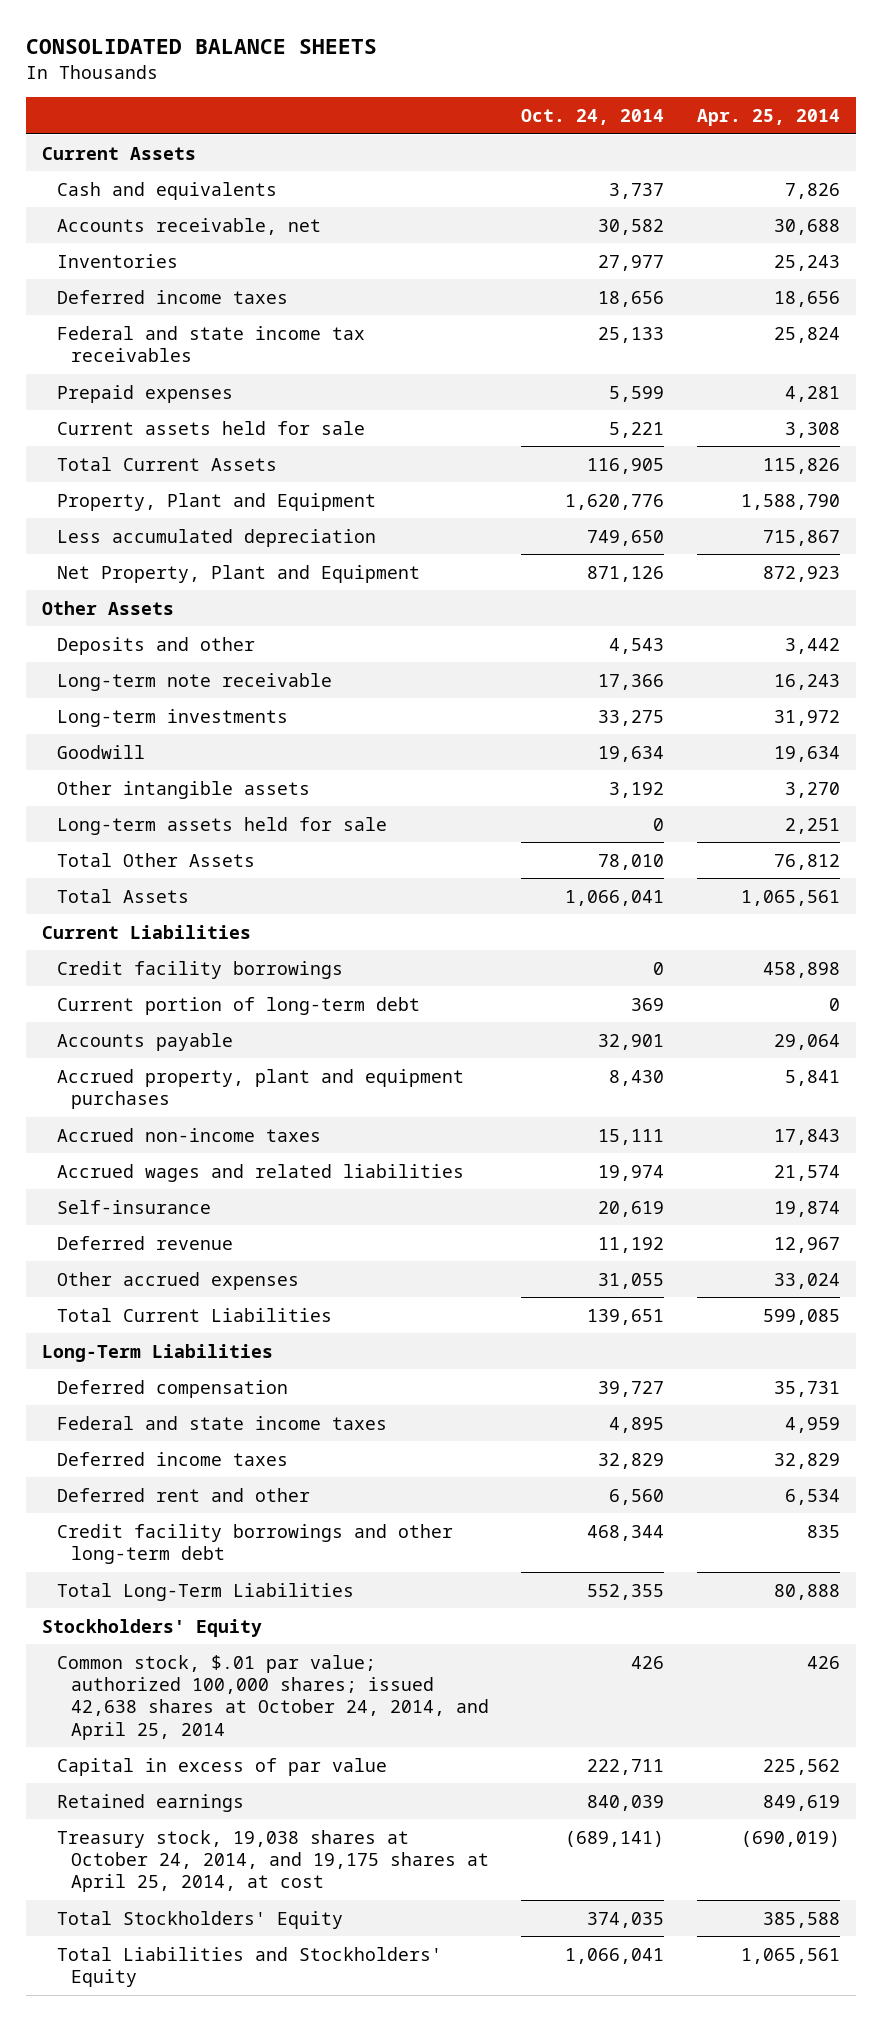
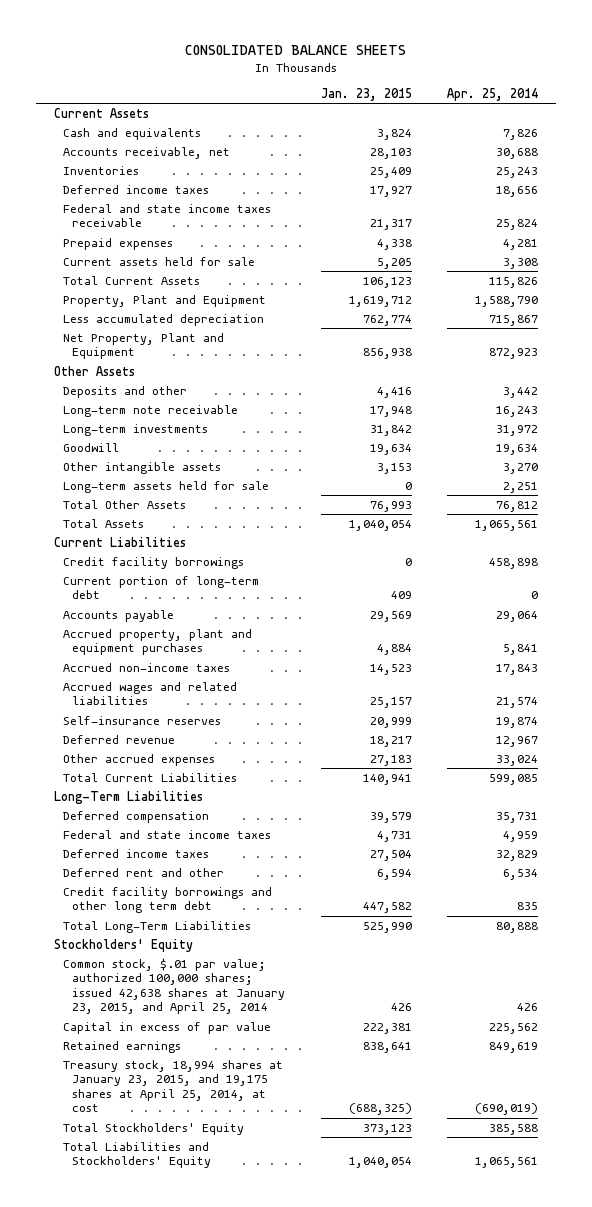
[521,109,665,126] Oct. 24, 2014 -> none
none -> [320,88,412,102] Jan. 23, 2015
[56,325,365,363] Federal and state income tax receivables -> [62,203,271,228] Federal and state income taxes receivable
[56,1199,211,1214] Self-insurance -> [62,715,221,725] Self-insurance reserves
[56,1523,453,1565] Credit facility borrowings and other long-term debt -> [62,886,272,914] Credit facility borrowings and other long term debt
[56,1654,489,1740] Common stock, $.01 par value; authorized 100,000 shares; issued 42,638 shares at October 24, 2014, and April 25, 2014 -> [62,957,286,1015] Common stock, $.01 par value; authorized 100,000 shares; issued 42,638 shares at January 23, 2015, and April 25, 2014
[56,1829,489,1893] Treasury stock, 19,038 shares at October 24, 2014, and 19,175 shares at April 25, 2014, at cost -> [62,1059,283,1113] Treasury stock, 18,994 shares at January 23, 2015, and 19,175 shares at April 25, 2014, at cost

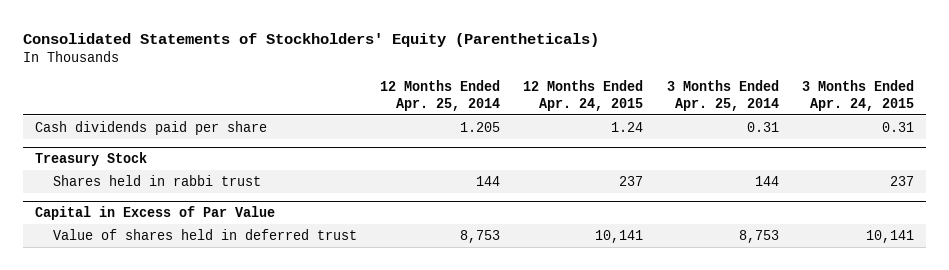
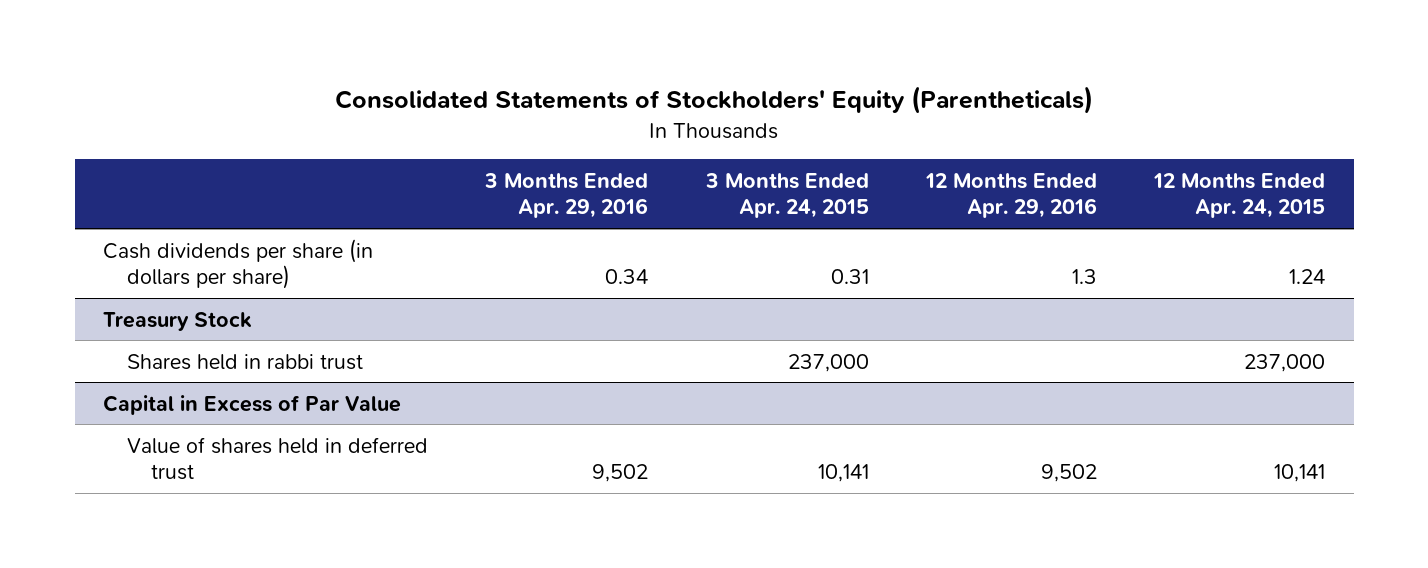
[379,80,500,111] 12 Months Ended Apr. 25, 2014 -> none
[666,80,779,111] 3 Months Ended Apr. 25, 2014 -> none
none -> [484,172,649,219] 3 Months Ended Apr. 29, 2016
none -> [924,172,1097,219] 12 Months Ended Apr. 29, 2016
[34,120,267,135] Cash dividends paid per share -> [103,238,374,290] Cash dividends per share (in dollars per share)
[619,175,644,186] 237 -> [1244,353,1326,372] 237,000
[890,175,915,186] 237 -> [787,353,869,372] 237,000

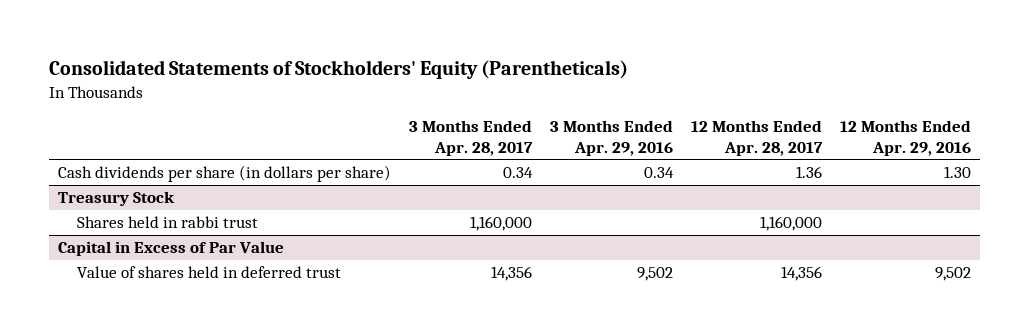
[704,172,869,219] 3 Months Ended Apr. 24, 2015 -> none
[1153,172,1326,219] 12 Months Ended Apr. 24, 2015 -> none
none -> [408,120,533,156] 3 Months Ended Apr. 28, 2017
none -> [690,120,823,156] 12 Months Ended Apr. 28, 2017
[1071,269,1097,285] 1.3 -> [943,166,971,179] 1.30

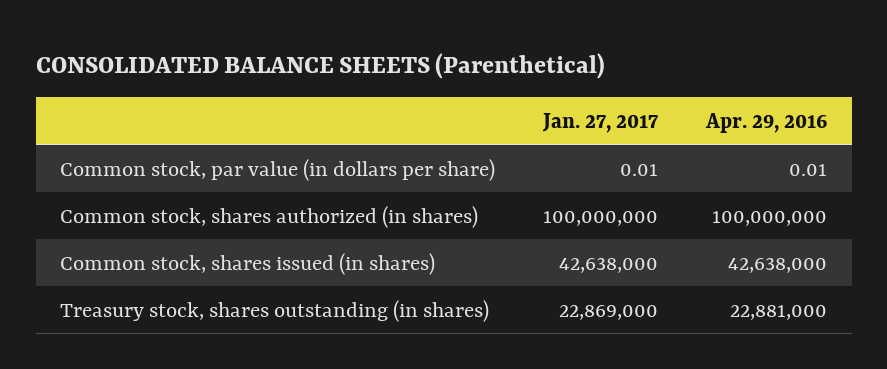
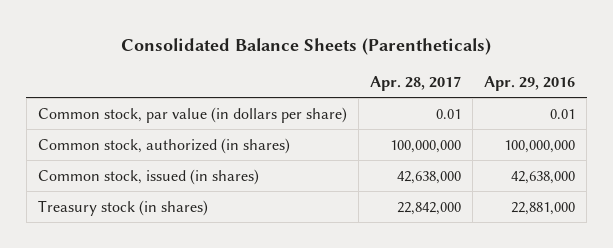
[35,53,605,80] CONSOLIDATED BALANCE SHEETS (Parenthetical) -> [121,37,492,55] Consolidated Balance Sheets (Parentheticals)
[542,112,659,133] Jan. 27, 2017 -> none
none -> [369,75,461,91] Apr. 28, 2017
[59,205,478,228] Common stock, shares authorized (in shares) -> [37,137,290,154] Common stock, authorized (in shares)
[59,252,435,275] Common stock, shares issued (in shares) -> [37,168,259,185] Common stock, issued (in shares)
[59,299,489,322] Treasury stock, shares outstanding (in shares) -> [37,199,208,216] Treasury stock (in shares)

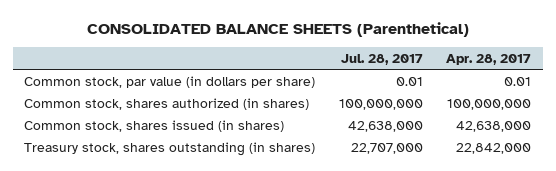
[121,37,492,55] Consolidated Balance Sheets (Parentheticals) -> [86,21,469,37] CONSOLIDATED BALANCE SHEETS (Parenthetical)
[483,75,575,91] Apr. 29, 2016 -> none
none -> [340,53,423,65] Jul. 28, 2017
[37,137,290,154] Common stock, authorized (in shares) -> [24,97,310,110] Common stock, shares authorized (in shares)
[37,168,259,185] Common stock, issued (in shares) -> [24,119,285,132] Common stock, shares issued (in shares)
[37,199,208,216] Treasury stock (in shares) -> [24,141,316,156] Treasury stock, shares outstanding (in shares)

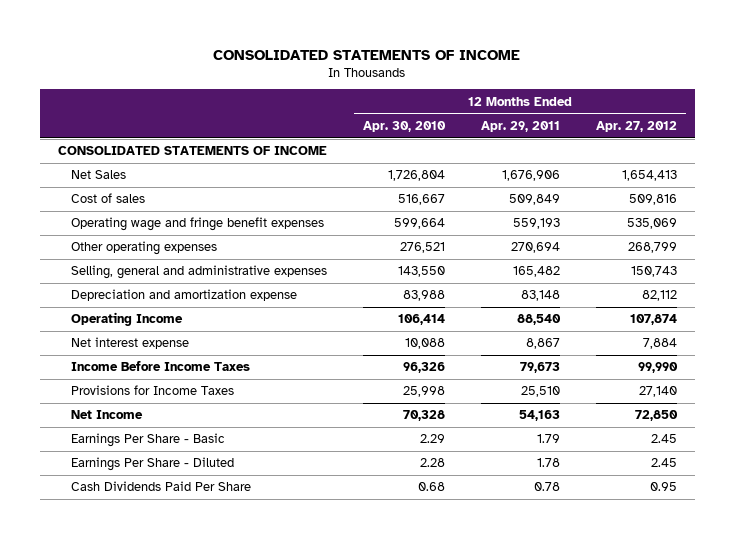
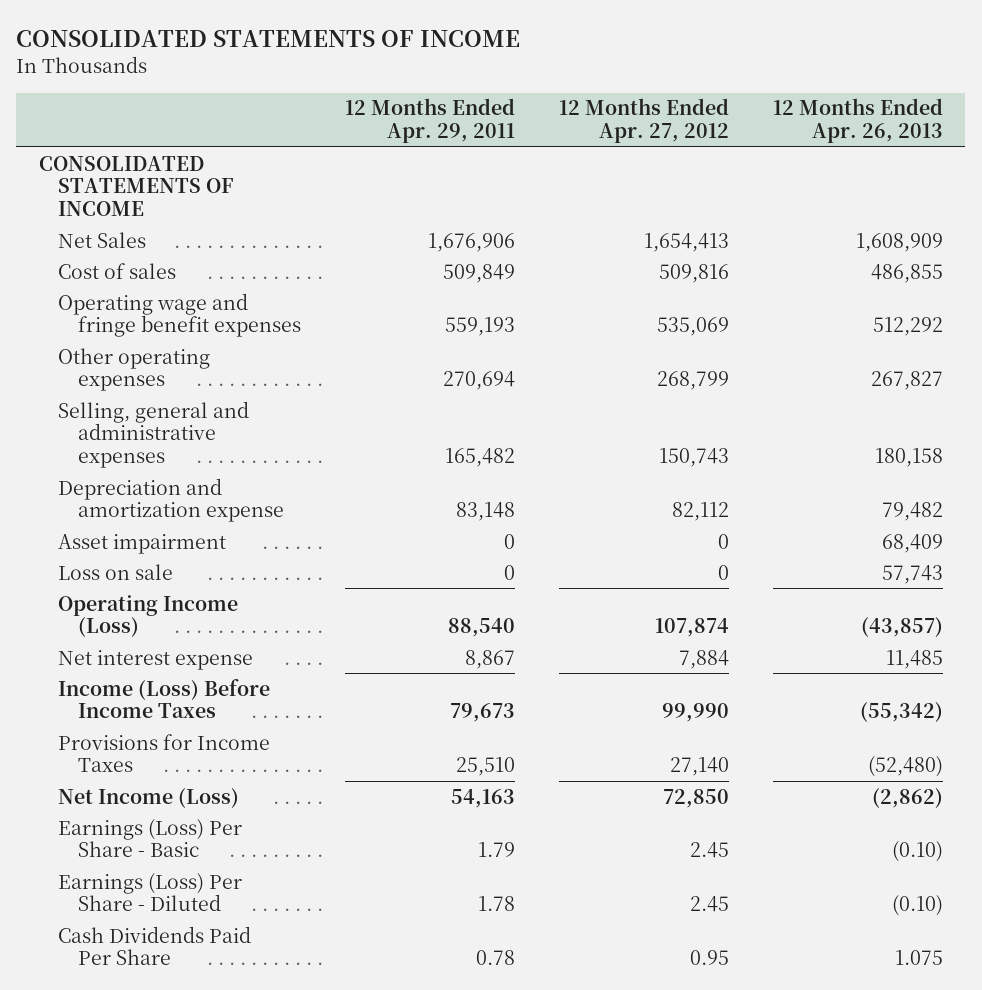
[362,121,446,133] Apr. 30, 2010 -> none
none -> [773,98,944,144] 12 Months Ended Apr. 26, 2013
none -> [58,533,227,554] Asset impairment
none -> [58,563,174,580] Loss on sale
[70,312,183,327] Operating Income -> [58,594,239,638] Operating Income (Loss)
[70,361,250,372] Income Before Income Taxes -> [58,678,271,719] Income (Loss) Before Income Taxes
[70,410,143,420] Net Income -> [58,787,240,808] Net Income (Loss)
[70,433,225,448] Earnings Per Share - Basic -> [58,818,243,858] Earnings (Loss) Per Share - Basic
[70,457,234,472] Earnings Per Share - Diluted -> [58,872,243,912] Earnings (Loss) Per Share - Diluted

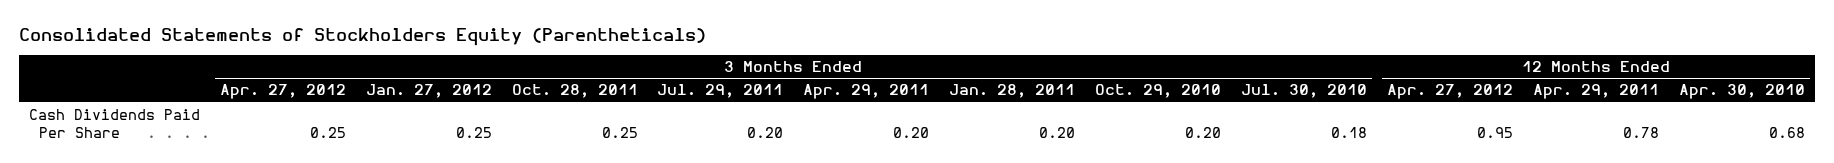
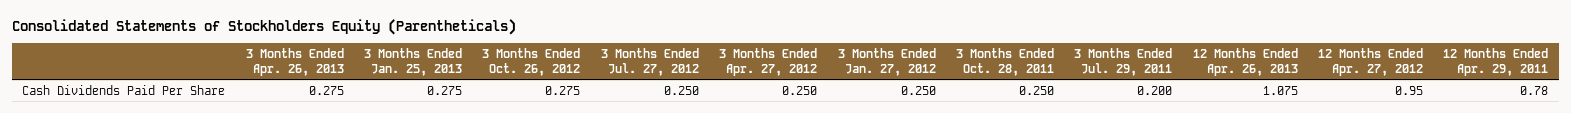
[803,84,930,100] Apr. 29, 2011 -> none
[949,84,1076,99] Jan. 28, 2011 -> none
[1095,84,1222,99] Oct. 29, 2010 -> none
[1240,84,1367,99] Jul. 30, 2010 -> none
[1678,84,1805,100] Apr. 30, 2010 -> none
none -> [245,47,344,76] 3 Months Ended Apr. 26, 2013
none -> [364,47,463,76] 3 Months Ended Jan. 25, 2013
none -> [482,47,581,76] 3 Months Ended Oct. 26, 2012
none -> [600,47,699,76] 3 Months Ended Jul. 27, 2012
none -> [1192,47,1298,76] 12 Months Ended Apr. 26, 2013
[309,127,346,139] 0.25 -> [782,85,818,95] 0.250
[455,127,492,139] 0.25 -> [900,85,936,95] 0.250
[601,127,638,139] 0.25 -> [1018,85,1054,95] 0.250
[747,127,784,139] 0.20 -> [1137,85,1173,95] 0.200

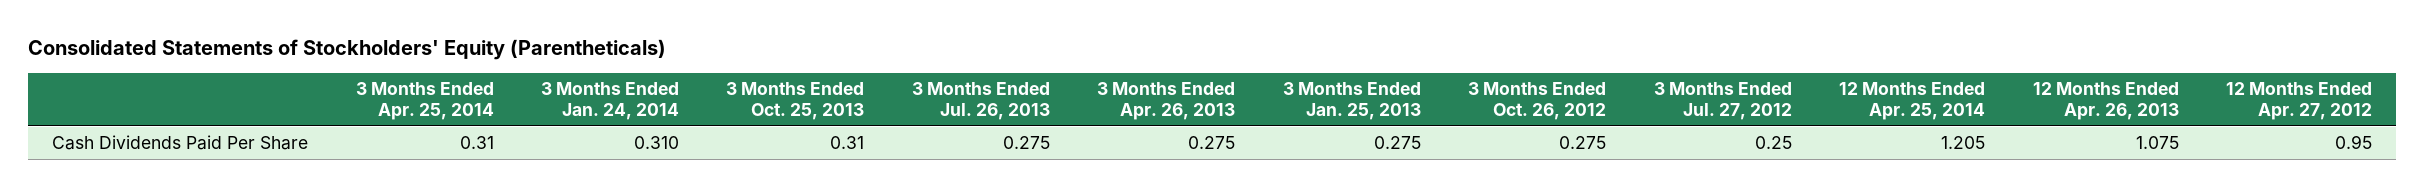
[12,18,517,35] Consolidated Statements of Stockholders Equity (Parentheticals) -> [28,39,667,61] Consolidated Statements of Stockholders' Equity (Parentheticals)
[719,47,818,76] 3 Months Ended Apr. 27, 2012 -> none
[837,47,936,76] 3 Months Ended Jan. 27, 2012 -> none
[955,47,1054,76] 3 Months Ended Oct. 28, 2011 -> none
[1074,47,1173,76] 3 Months Ended Jul. 29, 2011 -> none
[1443,47,1549,76] 12 Months Ended Apr. 29, 2011 -> none
none -> [355,82,494,120] 3 Months Ended Apr. 25, 2014
none -> [540,82,679,120] 3 Months Ended Jan. 24, 2014
none -> [726,82,865,120] 3 Months Ended Oct. 25, 2013
none -> [911,82,1050,120] 3 Months Ended Jul. 26, 2013
none -> [1839,82,1986,120] 12 Months Ended Apr. 25, 2014
[663,85,699,95] 0.250 -> [1754,136,1792,150] 0.25

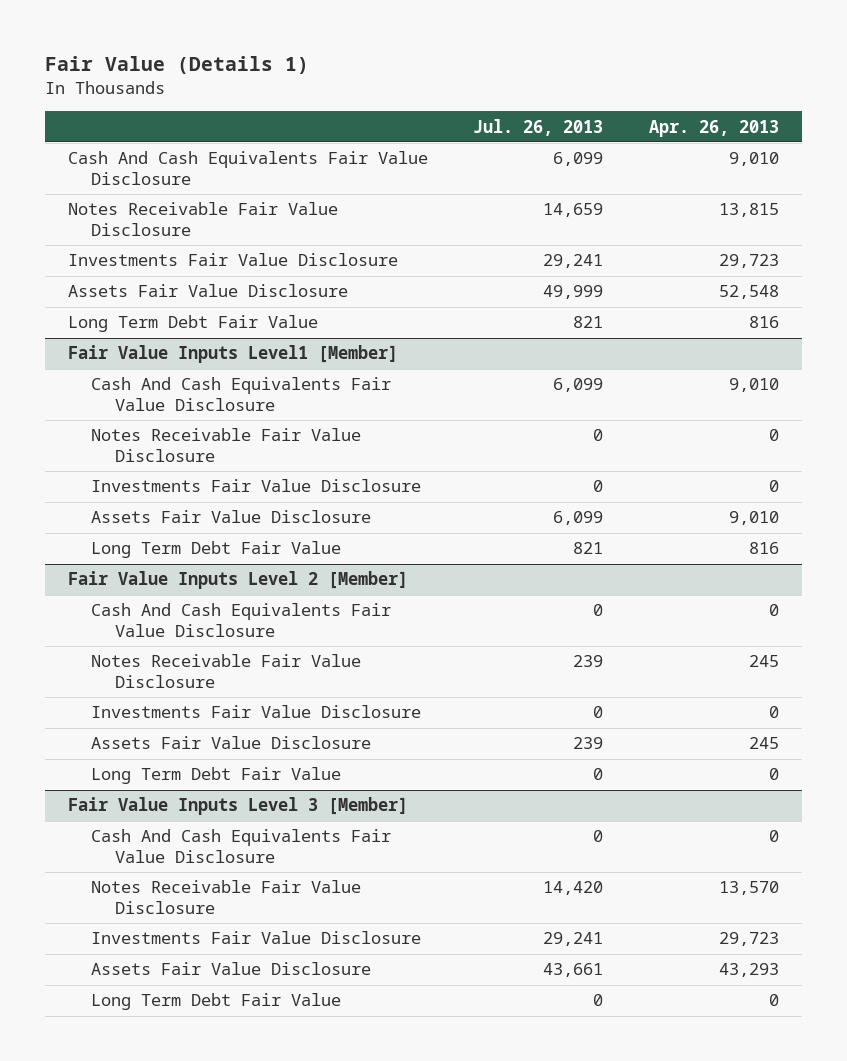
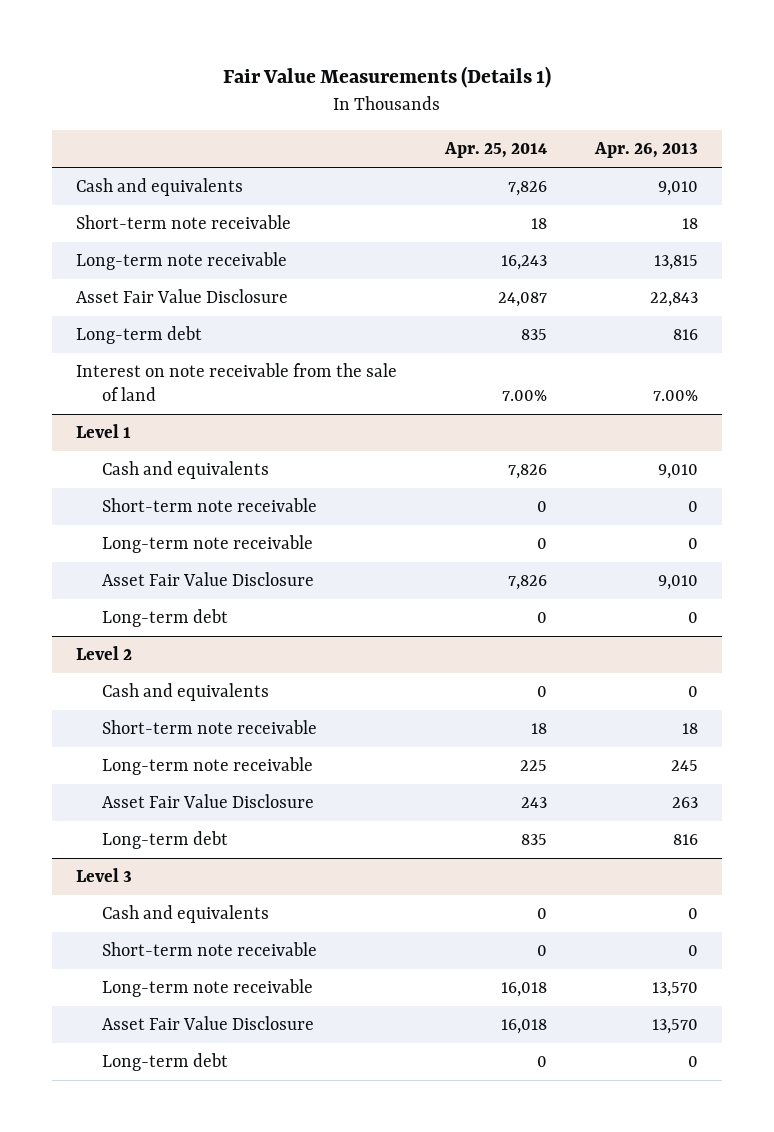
[44,56,309,75] Fair Value (Details 1) -> [223,65,552,88] Fair Value Measurements (Details 1)
[473,118,604,136] Jul. 26, 2013 -> none
none -> [444,142,548,159] Apr. 25, 2014
[67,253,398,267] Investments Fair Value Disclosure -> none
[67,345,398,364] Fair Value Inputs Level1 [Member] -> none
[91,479,422,493] Investments Fair Value Disclosure -> none
[67,571,408,590] Fair Value Inputs Level 2 [Member] -> none
[91,705,422,719] Investments Fair Value Disclosure -> none
[67,797,408,816] Fair Value Inputs Level 3 [Member] -> none
[91,931,422,945] Investments Fair Value Disclosure -> none
[67,151,428,186] Cash And Cash Equivalents Fair Value Disclosure -> [76,178,244,197] Cash and equivalents
none -> [76,215,292,230] Short-term note receivable
[67,202,338,237] Notes Receivable Fair Value Disclosure -> [76,252,288,271] Long-term note receivable
[67,284,348,298] Assets Fair Value Disclosure -> [76,289,289,304] Asset Fair Value Disclosure
[718,285,779,300] 52,548 -> [650,292,699,308] 22,843
[67,315,318,333] Long Term Debt Fair Value -> [76,326,203,345] Long-term debt
none -> [76,363,398,402] Interest on note receivable from the sale of land
none -> [76,424,132,439] Level 1
[91,377,392,412] Cash And Cash Equivalents Fair Value Disclosure -> [102,461,270,480] Cash and equivalents
none -> [102,498,318,513] Short-term note receivable
[91,428,362,463] Notes Receivable Fair Value Disclosure -> [102,535,314,554] Long-term note receivable
[91,510,372,524] Assets Fair Value Disclosure -> [102,572,315,587] Asset Fair Value Disclosure
[91,541,342,559] Long Term Debt Fair Value -> [102,609,229,628] Long-term debt
[748,542,779,555] 816 -> [688,612,699,624] 0
none -> [76,646,133,661] Level 2
[91,603,392,638] Cash And Cash Equivalents Fair Value Disclosure -> [102,683,270,702] Cash and equivalents
none -> [102,720,318,735] Short-term note receivable
[91,654,362,689] Notes Receivable Fair Value Disclosure -> [102,757,314,776] Long-term note receivable
[91,736,372,750] Assets Fair Value Disclosure -> [102,794,315,809] Asset Fair Value Disclosure
[748,737,779,750] 245 -> [672,797,699,809] 263
[91,767,342,785] Long Term Debt Fair Value -> [102,831,229,850] Long-term debt
[768,768,779,781] 0 -> [673,834,699,846] 816
none -> [76,868,133,883] Level 3
[91,829,392,864] Cash And Cash Equivalents Fair Value Disclosure -> [102,905,270,924] Cash and equivalents
none -> [102,942,318,957] Short-term note receivable
[91,880,362,915] Notes Receivable Fair Value Disclosure -> [102,979,314,998] Long-term note receivable
[91,962,372,976] Assets Fair Value Disclosure -> [102,1016,315,1031] Asset Fair Value Disclosure
[718,963,779,978] 43,293 -> [652,1019,699,1035] 13,570
[91,993,342,1011] Long Term Debt Fair Value -> [102,1053,229,1072] Long-term debt

